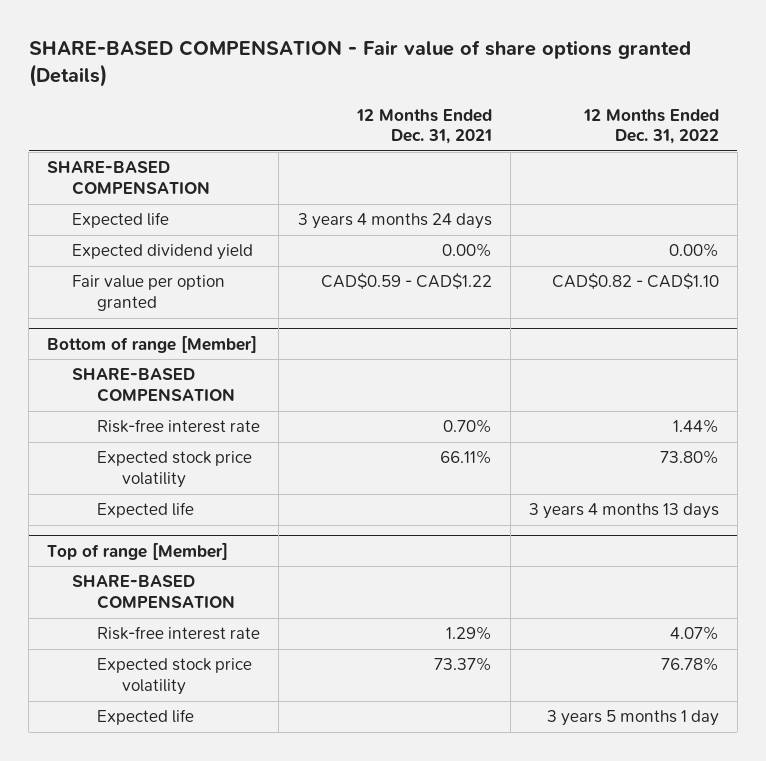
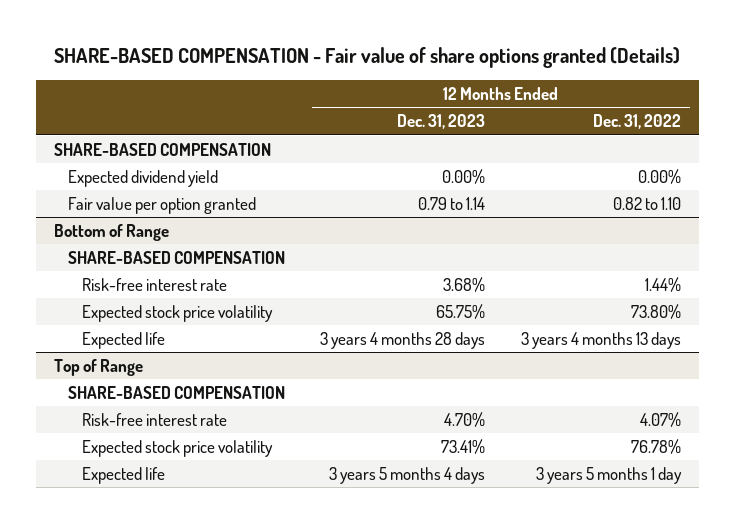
[355,108,492,145] 12 Months Ended Dec. 31, 2021 -> none
none -> [397,114,486,130] Dec. 31, 2023
[72,212,170,229] Expected life -> none
[551,273,719,290] CAD$0.82 - CAD$1.10 -> [612,196,681,210] 0.82 to 1.10
[47,335,258,353] Bottom of range [Member] -> [53,223,169,241] Bottom of Range
[47,542,229,560] Top of range [Member] -> [53,358,143,376] Top of Range

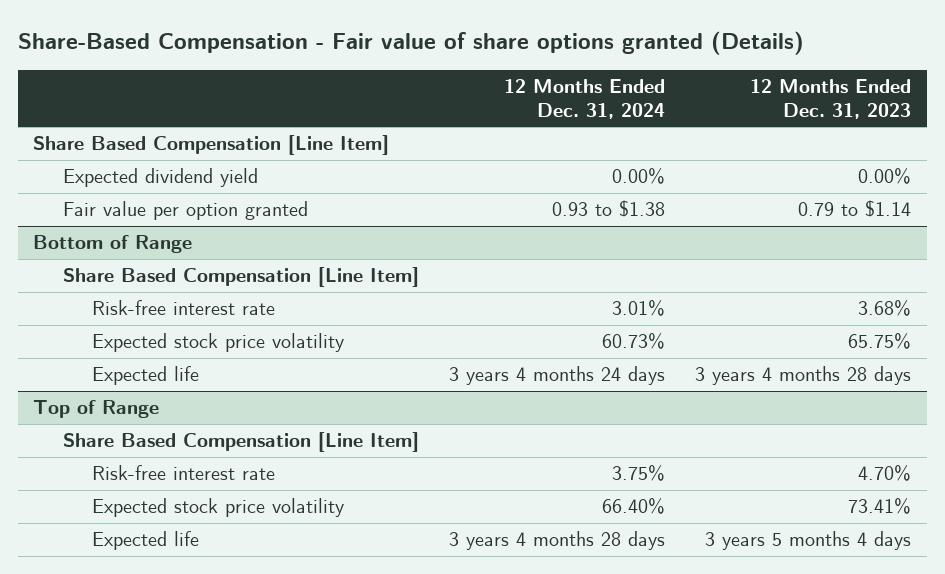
[54,46,681,68] SHARE-BASED COMPENSATION - Fair value of share options granted (Details) -> [17,31,804,56] Share-Based Compensation - Fair value of share options granted (Details)
[592,114,681,130] Dec. 31, 2022 -> none
none -> [503,78,665,119] 12 Months Ended Dec. 31, 2024
[53,142,271,156] SHARE-BASED COMPENSATION -> [33,135,390,156] Share Based Compensation [Line Item]
[418,196,486,210] 0.79 to 1.14 -> [798,200,912,218] 0.79 to $1.14
[67,250,285,264] SHARE-BASED COMPENSATION -> [62,267,419,288] Share Based Compensation [Line Item]
[67,385,285,399] SHARE-BASED COMPENSATION -> [62,432,419,453] Share Based Compensation [Line Item]

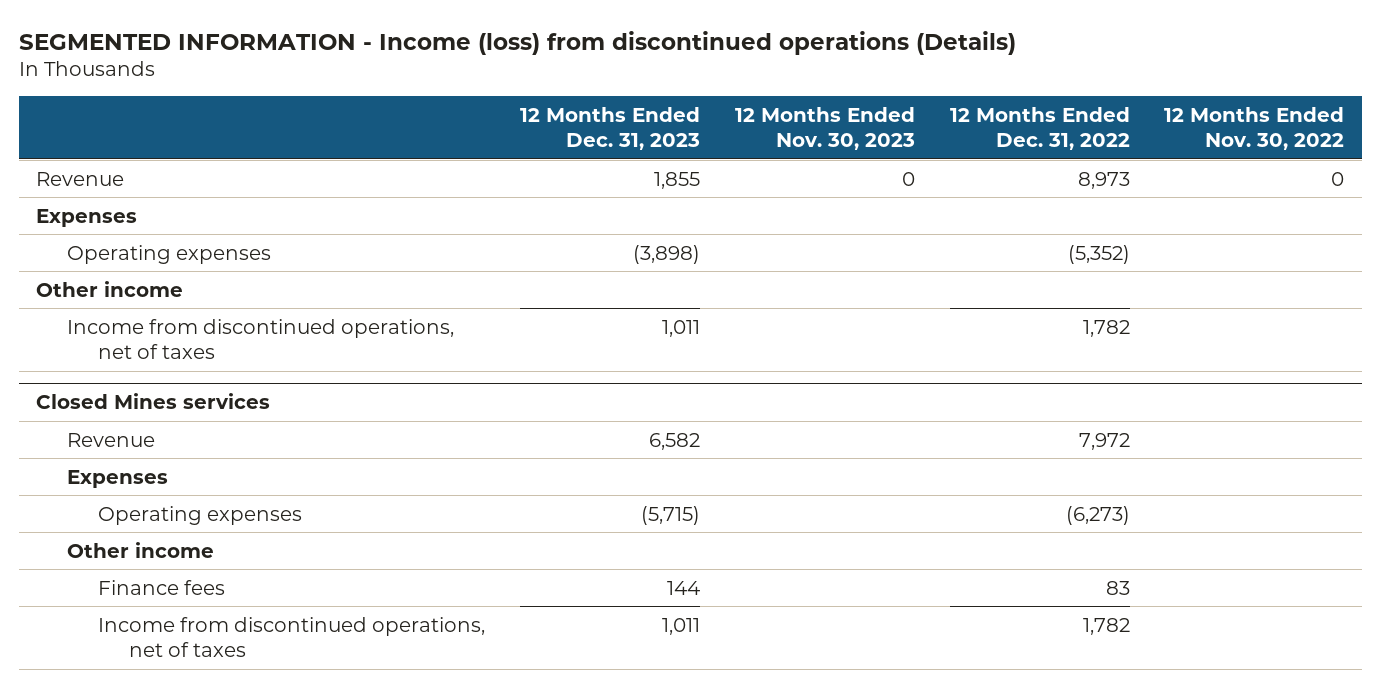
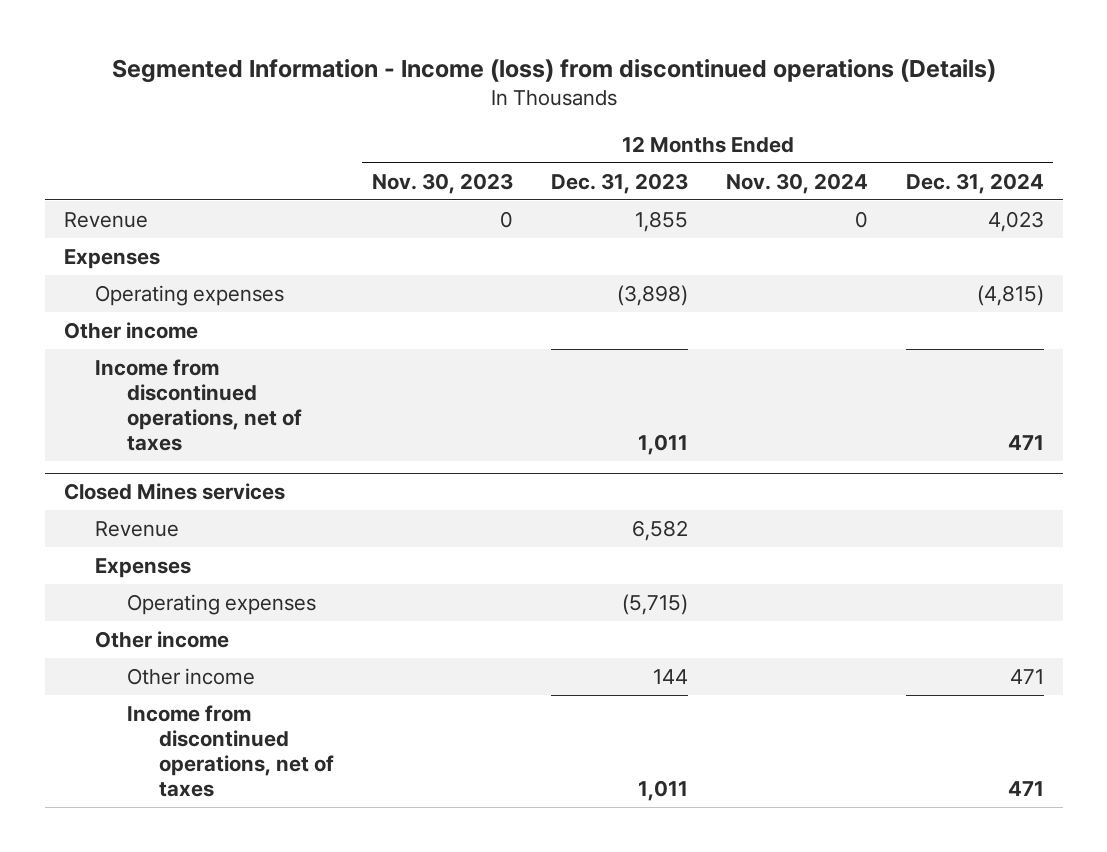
[18,30,1016,55] SEGMENTED INFORMATION - Income (loss) from discontinued operations (Details) -> [111,59,996,84] Segmented Information - Income (loss) from discontinued operations (Details)
[949,106,1130,151] 12 Months Ended Dec. 31, 2022 -> none
[1164,106,1345,151] 12 Months Ended Nov. 30, 2022 -> none
none -> [725,172,868,194] Nov. 30, 2024
none -> [905,172,1044,194] Dec. 31, 2024
[98,579,226,595] Finance fees -> [126,667,255,685] Other income

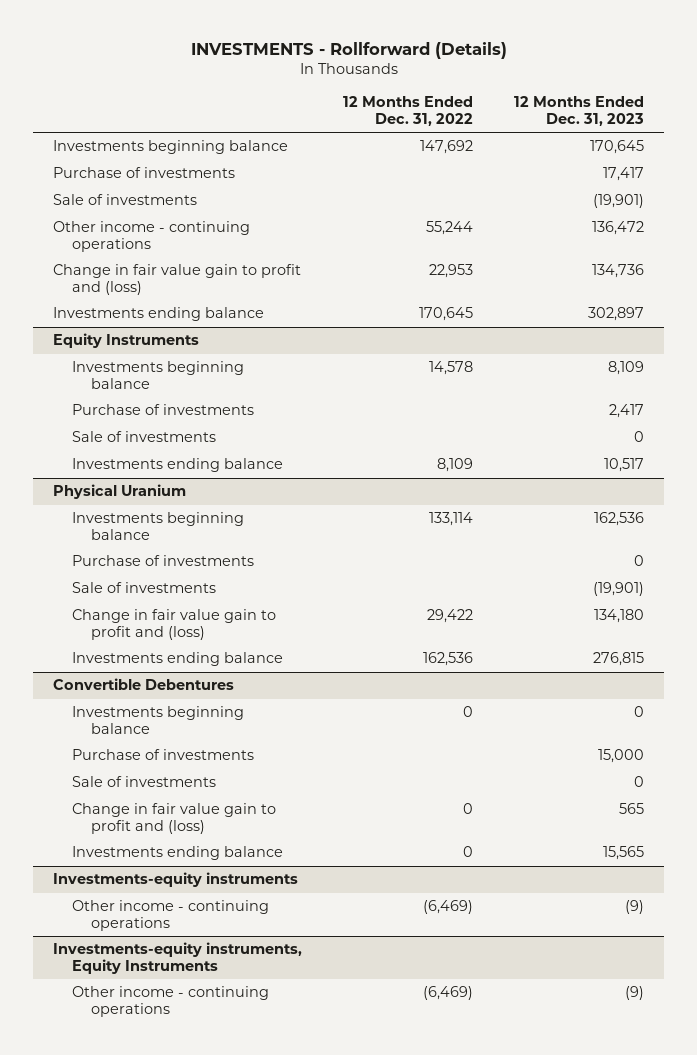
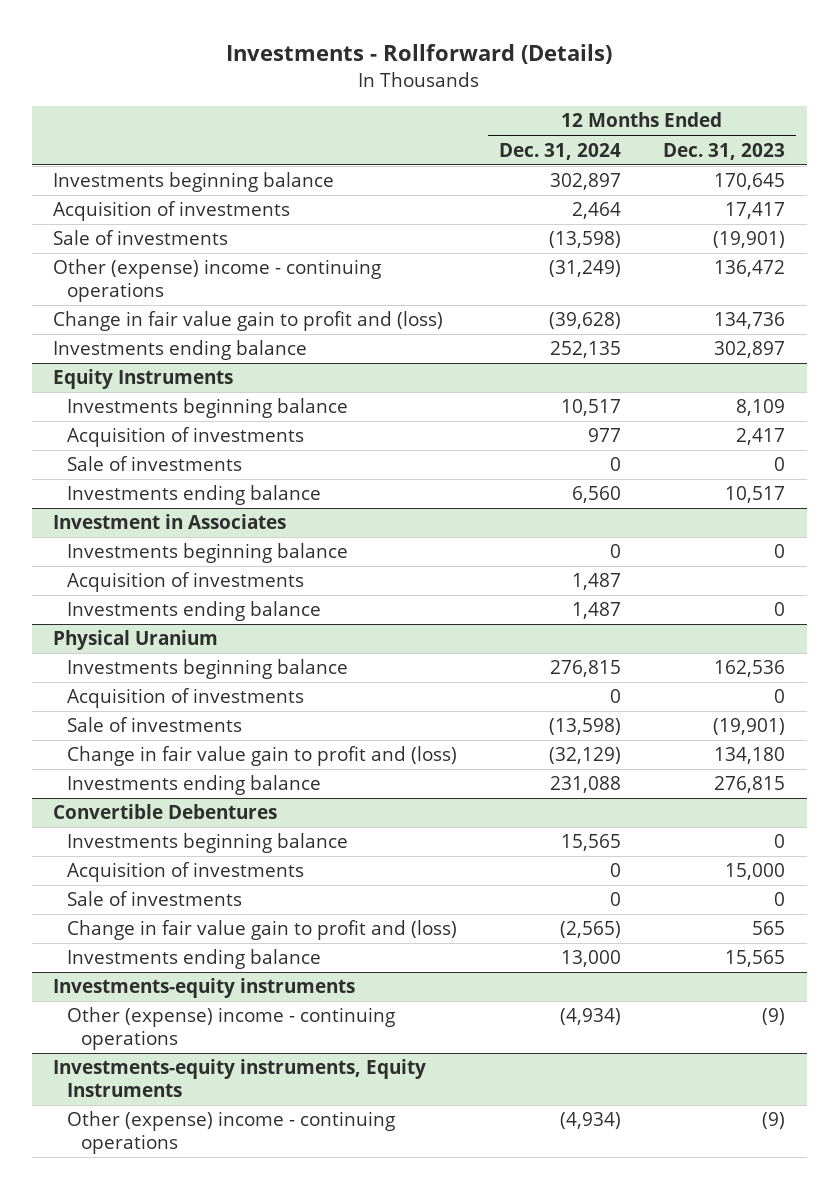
[190,42,507,60] INVESTMENTS - Rollforward (Details) -> [226,44,613,65] Investments - Rollforward (Details)
[343,96,474,126] 12 Months Ended Dec. 31, 2022 -> none
none -> [499,142,622,160] Dec. 31, 2024
[53,167,236,179] Purchase of investments -> [52,201,290,222] Acquisition of investments
[53,221,251,253] Other income - continuing operations -> [52,259,381,302] Other (expense) income - continuing operations
[72,404,255,416] Purchase of investments -> [66,427,304,448] Acquisition of investments
none -> [52,514,286,530] Investment in Associates
none -> [66,543,348,564] Investments beginning balance
none -> [66,572,304,593] Acquisition of investments
none -> [66,601,321,622] Investments ending balance
[72,555,255,567] Purchase of investments -> [66,688,304,709] Acquisition of investments
[72,749,255,761] Purchase of investments -> [66,862,304,883] Acquisition of investments
[72,900,270,932] Other income - continuing operations -> [66,1007,395,1050] Other (expense) income - continuing operations
[72,986,270,1018] Other income - continuing operations -> [66,1111,395,1154] Other (expense) income - continuing operations

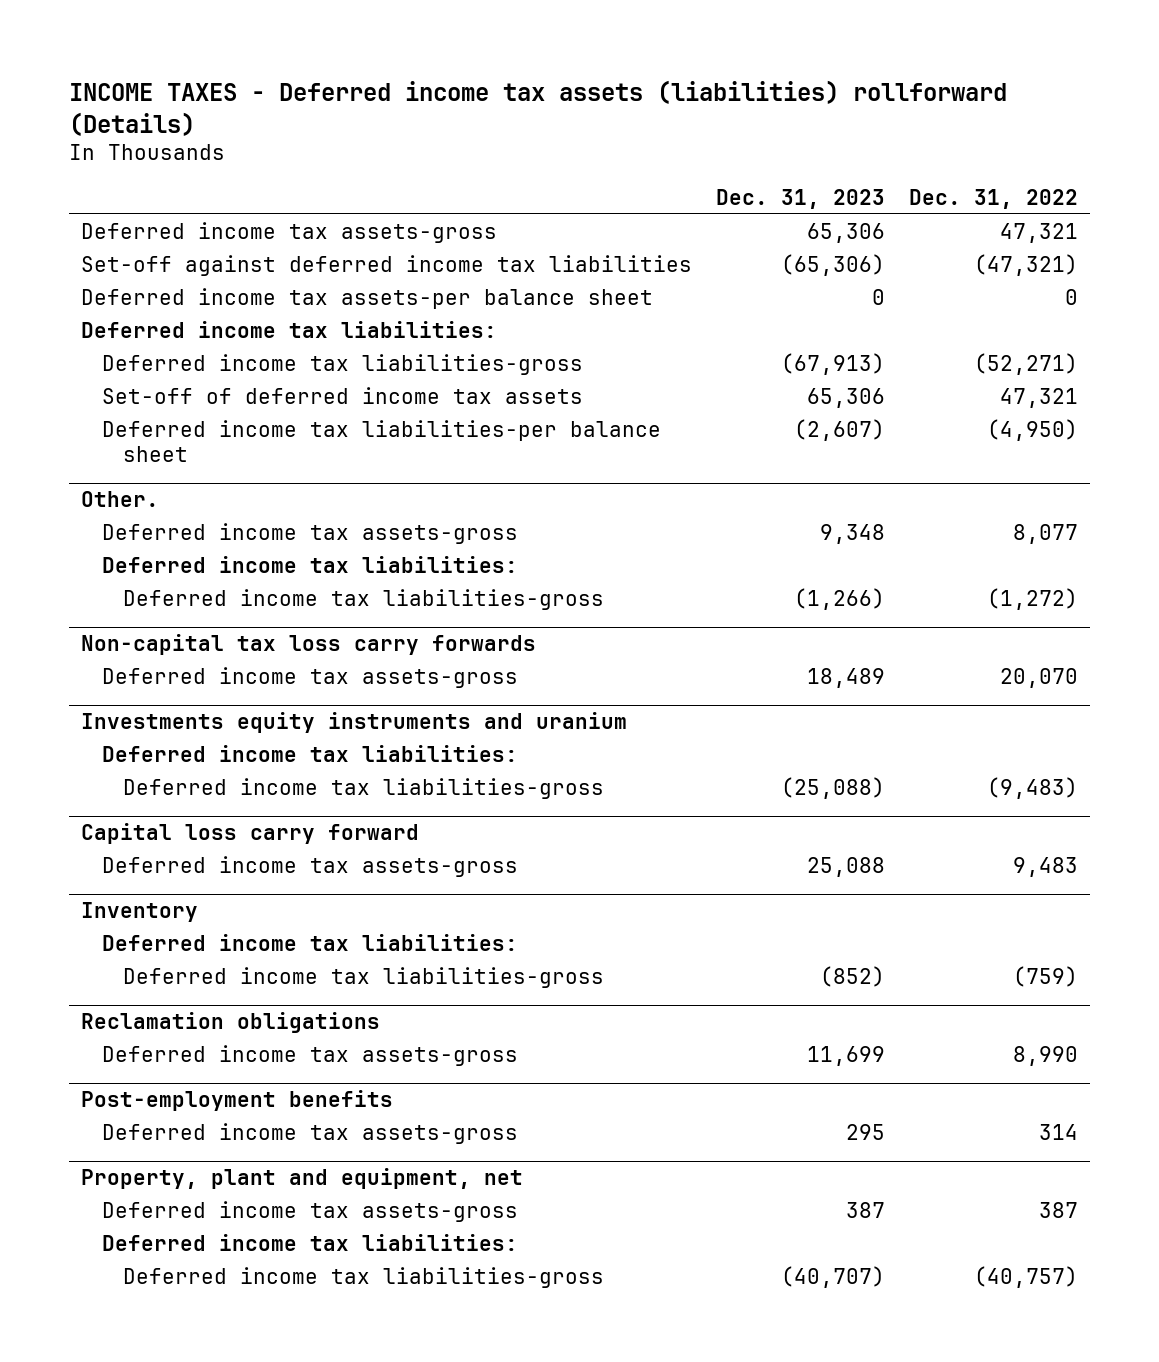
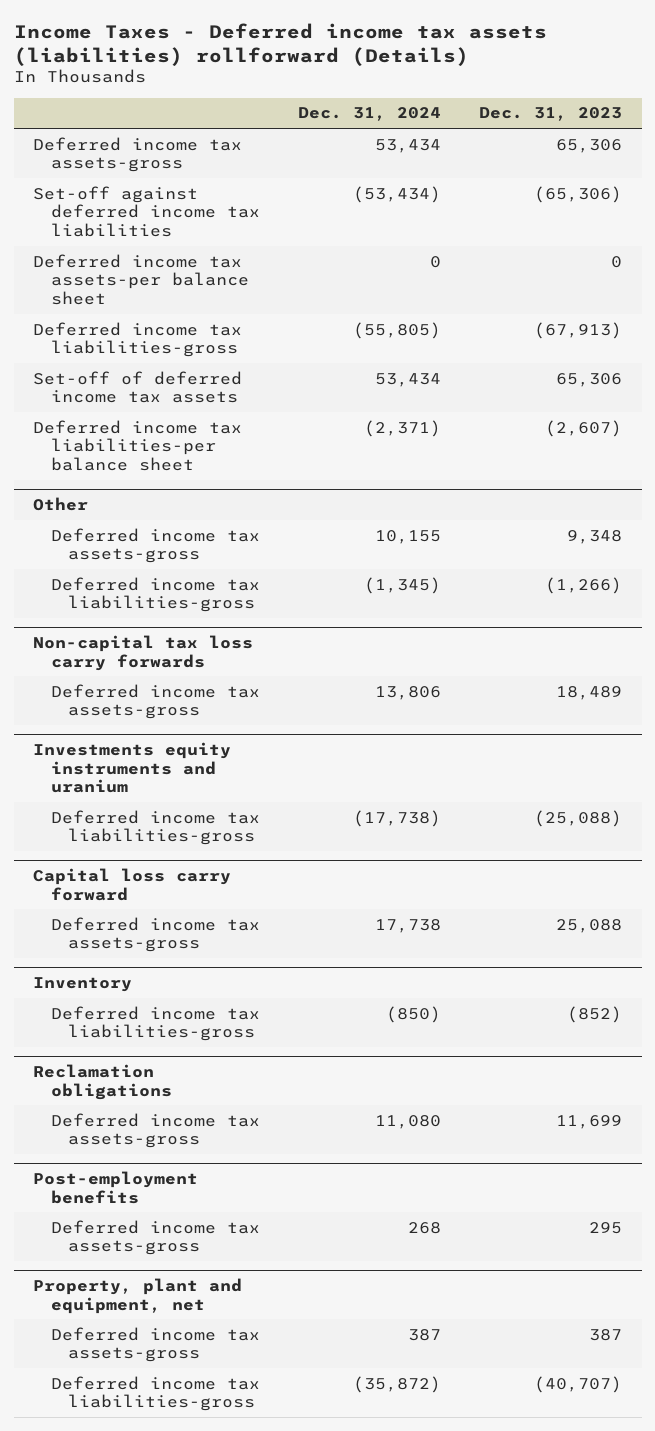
[69,79,1008,136] INCOME TAXES - Deferred income tax assets (liabilities) rollforward (Details) -> [13,22,547,66] Income Taxes - Deferred income tax assets (liabilities) rollforward (Details)
[909,188,1079,209] Dec. 31, 2022 -> none
none -> [297,107,441,122] Dec. 31, 2024
[81,320,498,338] Deferred income tax liabilities: -> none
[81,491,160,508] Other. -> [32,496,88,511] Other
[102,555,519,573] Deferred income tax liabilities: -> none
[102,744,519,762] Deferred income tax liabilities: -> none
[102,933,519,951] Deferred income tax liabilities: -> none
[102,1233,519,1251] Deferred income tax liabilities: -> none

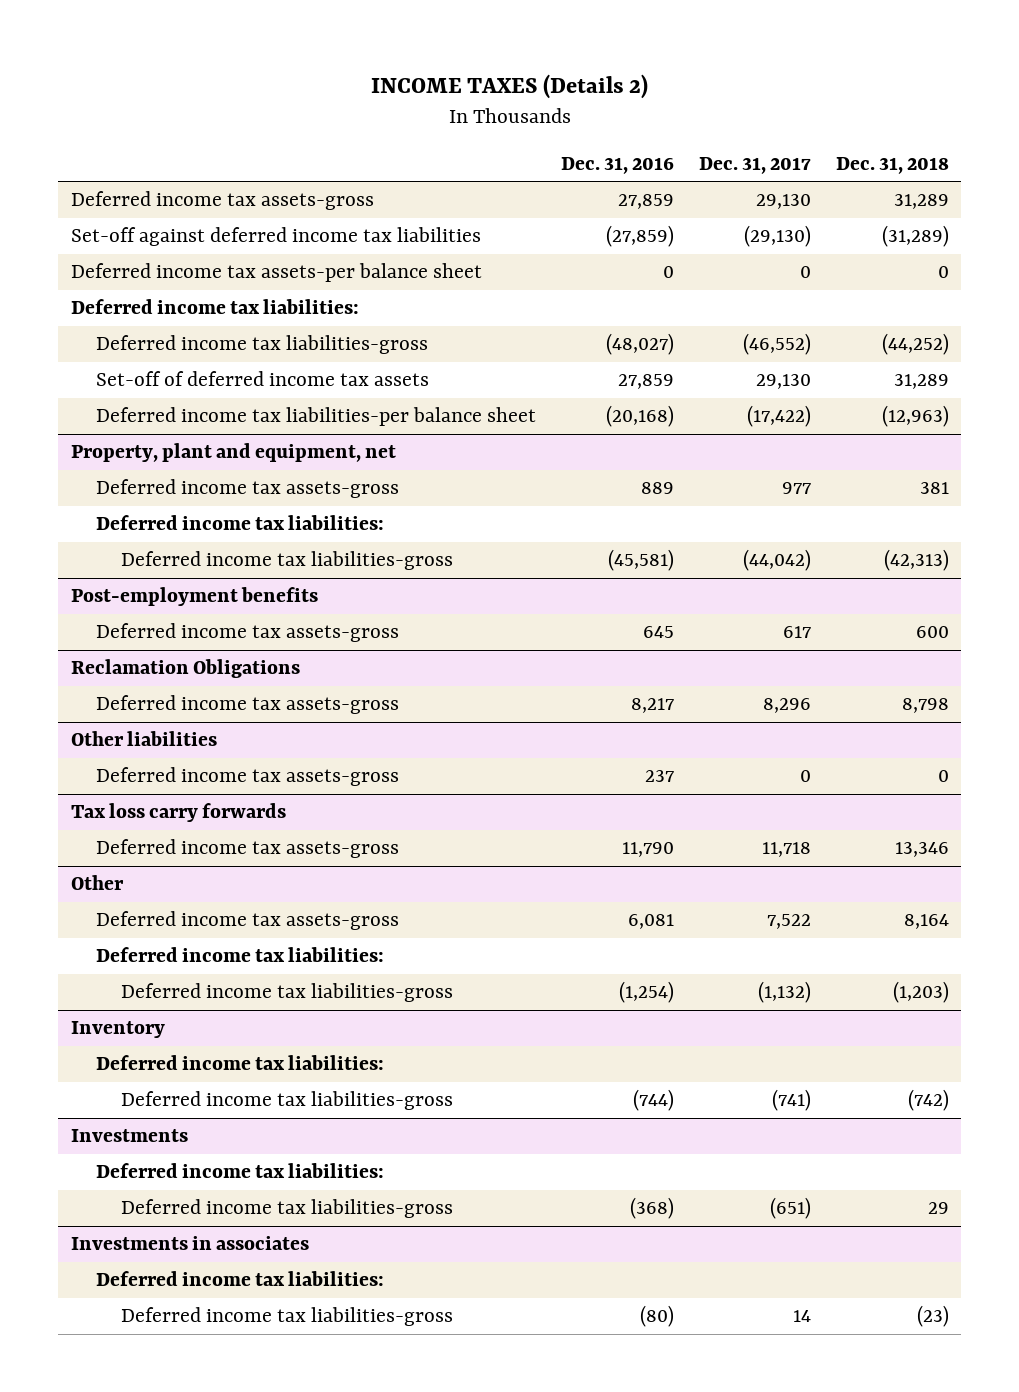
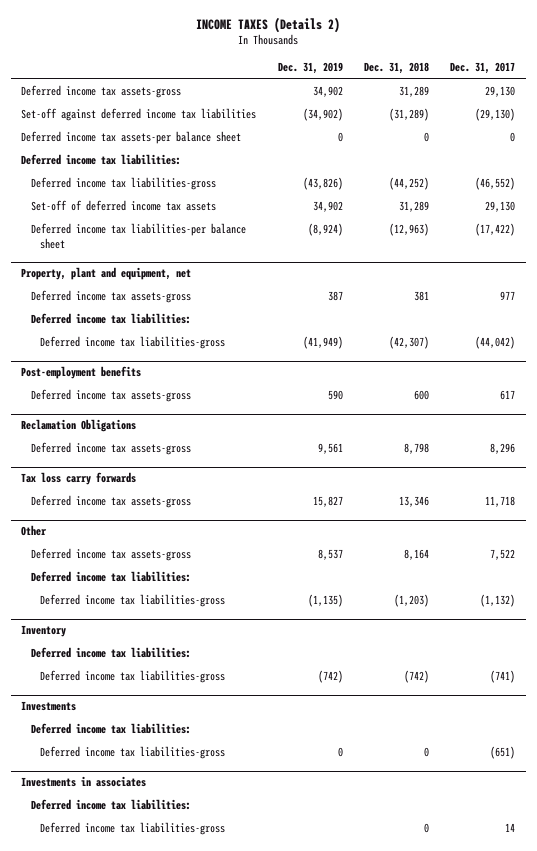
[560,156,674,174] Dec. 31, 2016 -> none
none -> [277,62,343,75] Dec. 31, 2019
[883,549,949,572] (42,313) -> [388,336,429,350] (42,307)
[70,731,217,747] Other liabilities -> none
[95,767,399,787] Deferred income tax assets-gross -> none
[927,1202,949,1215] 29 -> [423,747,429,758] 0
[916,1305,949,1328] (23) -> [423,823,429,834] 0

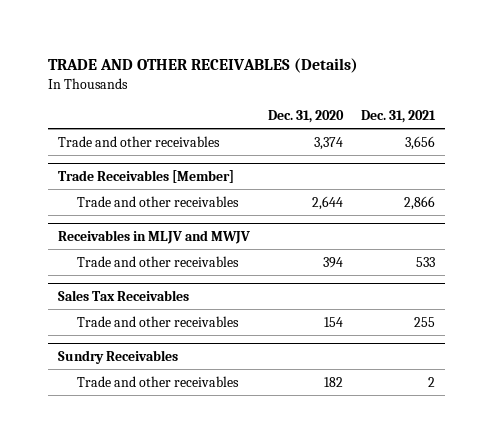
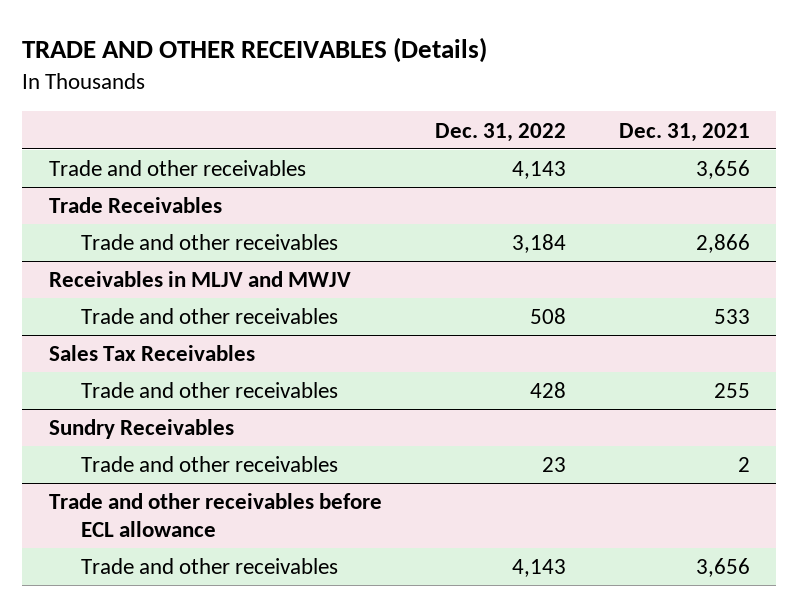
[268,110,345,124] Dec. 31, 2020 -> none
none -> [434,122,566,142] Dec. 31, 2022
[57,169,234,183] Trade Receivables [Member] -> [48,197,222,214] Trade Receivables
none -> [48,493,382,538] Trade and other receivables before ECL allowance
none -> [80,558,338,575] Trade and other receivables

